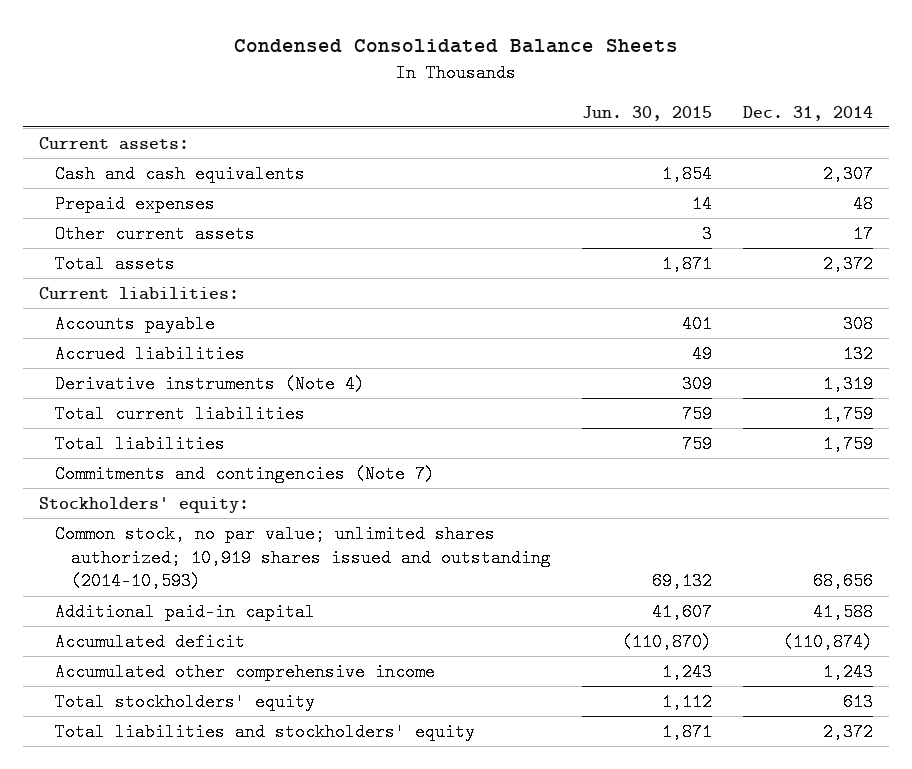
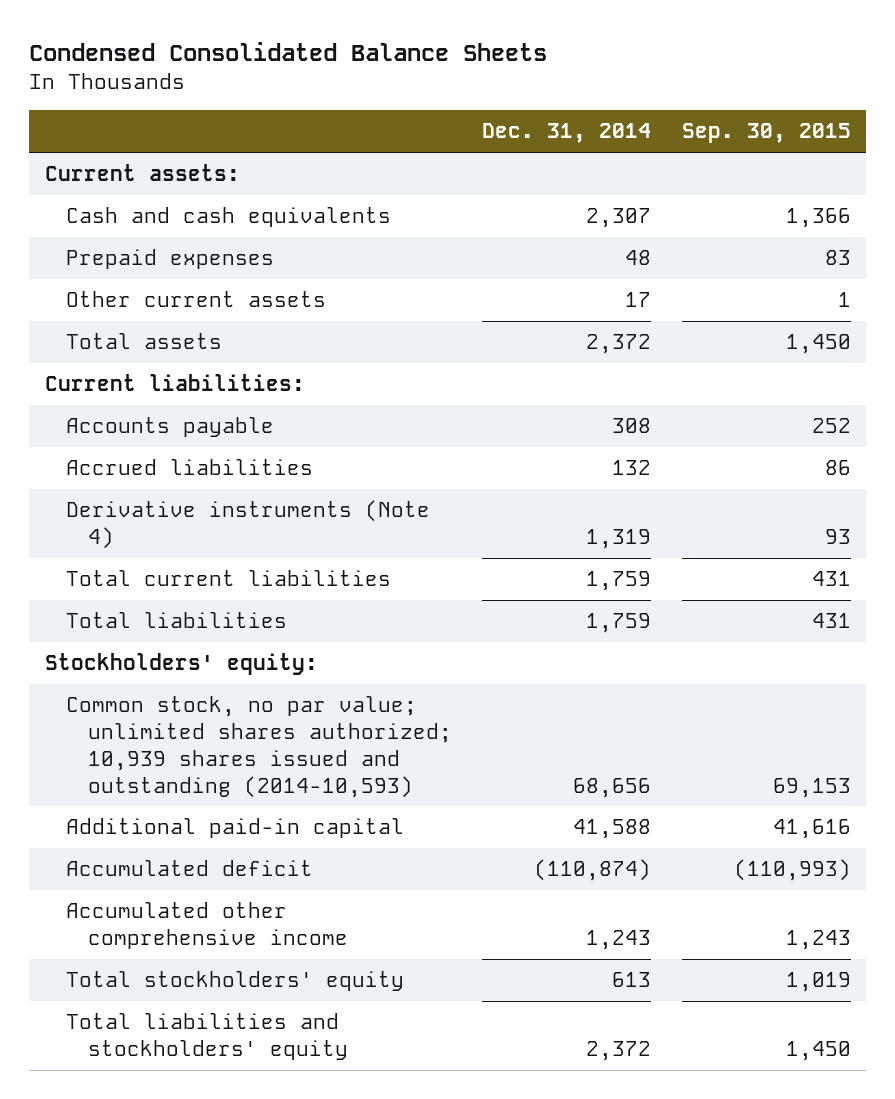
[581,105,712,121] Jun. 30, 2015 -> none
none -> [681,123,851,144] Sep. 30, 2015
[54,464,435,483] Commitments and contingencies (Note 7) -> none
[54,524,551,591] Common stock, no par value; unlimited shares authorized; 10,919 shares issued and outstanding (2014-10,593) -> [66,696,452,798] Common stock, no par value; unlimited shares authorized; 10,939 shares issued and outstanding (2014-10,593)

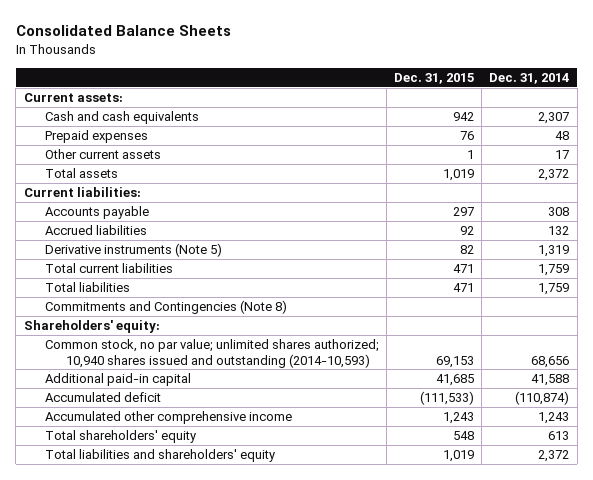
[29,42,548,62] Condensed Consolidated Balance Sheets -> [15,25,231,37] Consolidated Balance Sheets
[681,123,851,144] Sep. 30, 2015 -> none
none -> [394,72,475,84] Dec. 31, 2015
[66,500,431,550] Derivative instruments (Note 4) -> [44,243,222,258] Derivative instruments (Note 5)
none -> [44,300,287,315] Commitments and Contingencies (Note 8)
[44,653,318,676] Stockholders' equity: -> [23,320,160,334] Shareholders' equity:
[66,696,452,798] Common stock, no par value; unlimited shares authorized; 10,939 shares issued and outstanding (2014-10,593) -> [44,339,379,368] Common stock, no par value; unlimited shares authorized; 10,940 shares issued and outstanding (2014-10,593)
[66,971,405,992] Total stockholders' equity -> [44,430,196,444] Total shareholders' equity
[66,1013,348,1061] Total liabilities and stockholders' equity -> [44,449,275,463] Total liabilities and shareholders' equity

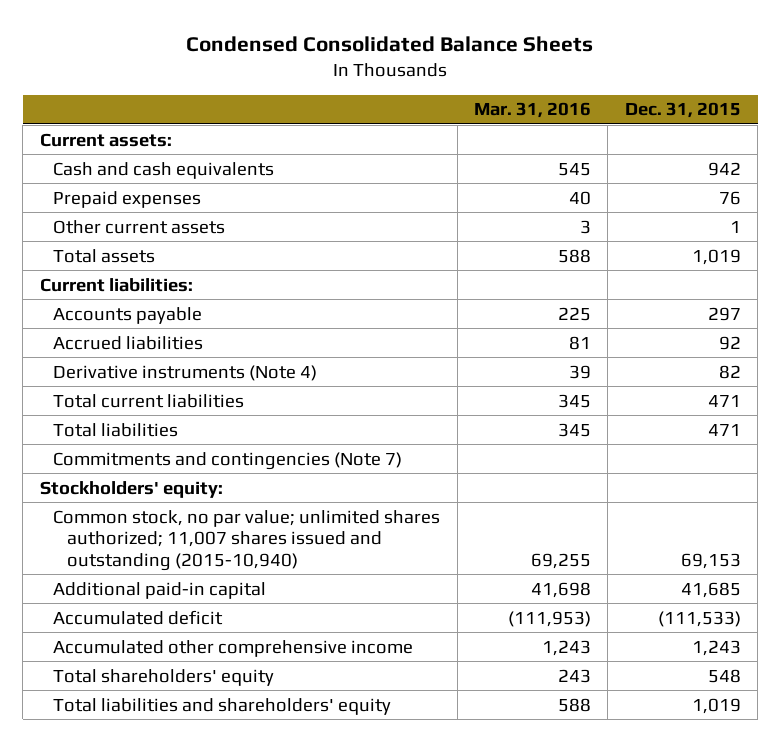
[15,25,231,37] Consolidated Balance Sheets -> [186,36,594,53] Condensed Consolidated Balance Sheets
[489,72,570,84] Dec. 31, 2014 -> none
none -> [474,102,592,119] Mar. 31, 2016
[44,243,222,258] Derivative instruments (Note 5) -> [53,364,318,381] Derivative instruments (Note 4)
[44,300,287,315] Commitments and Contingencies (Note 8) -> [53,451,403,470] Commitments and contingencies (Note 7)
[23,320,160,334] Shareholders' equity: -> [39,480,223,498] Stockholders' equity:
[44,339,379,368] Common stock, no par value; unlimited shares authorized; 10,940 shares issued and outstanding (2014-10,593) -> [53,509,441,571] Common stock, no par value; unlimited shares authorized; 11,007 shares issued and outstanding (2015-10,940)

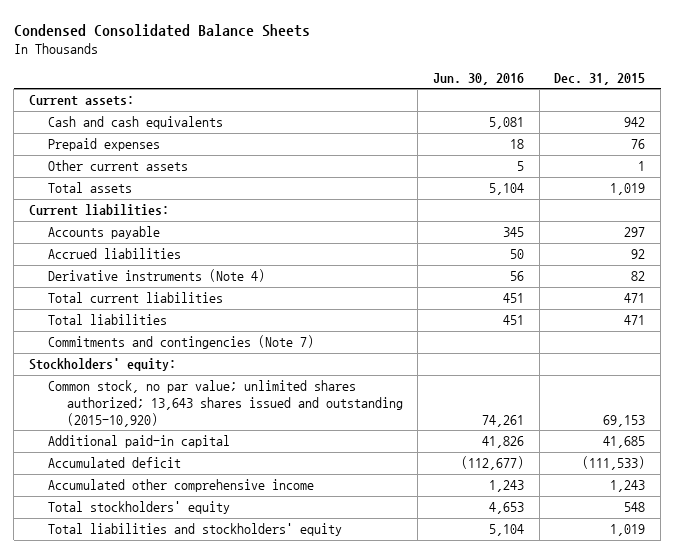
[474,102,592,119] Mar. 31, 2016 -> none
none -> [432,72,524,85] Jun. 30, 2016
[53,509,441,571] Common stock, no par value; unlimited shares authorized; 11,007 shares issued and outstanding (2015-10,940) -> [47,380,403,427] Common stock, no par value; unlimited shares authorized; 13,643 shares issued and outstanding (2015-10,920)
[53,668,275,686] Total shareholders' equity -> [47,501,230,515] Total stockholders' equity
[53,697,392,715] Total liabilities and shareholders' equity -> [47,523,342,537] Total liabilities and stockholders' equity

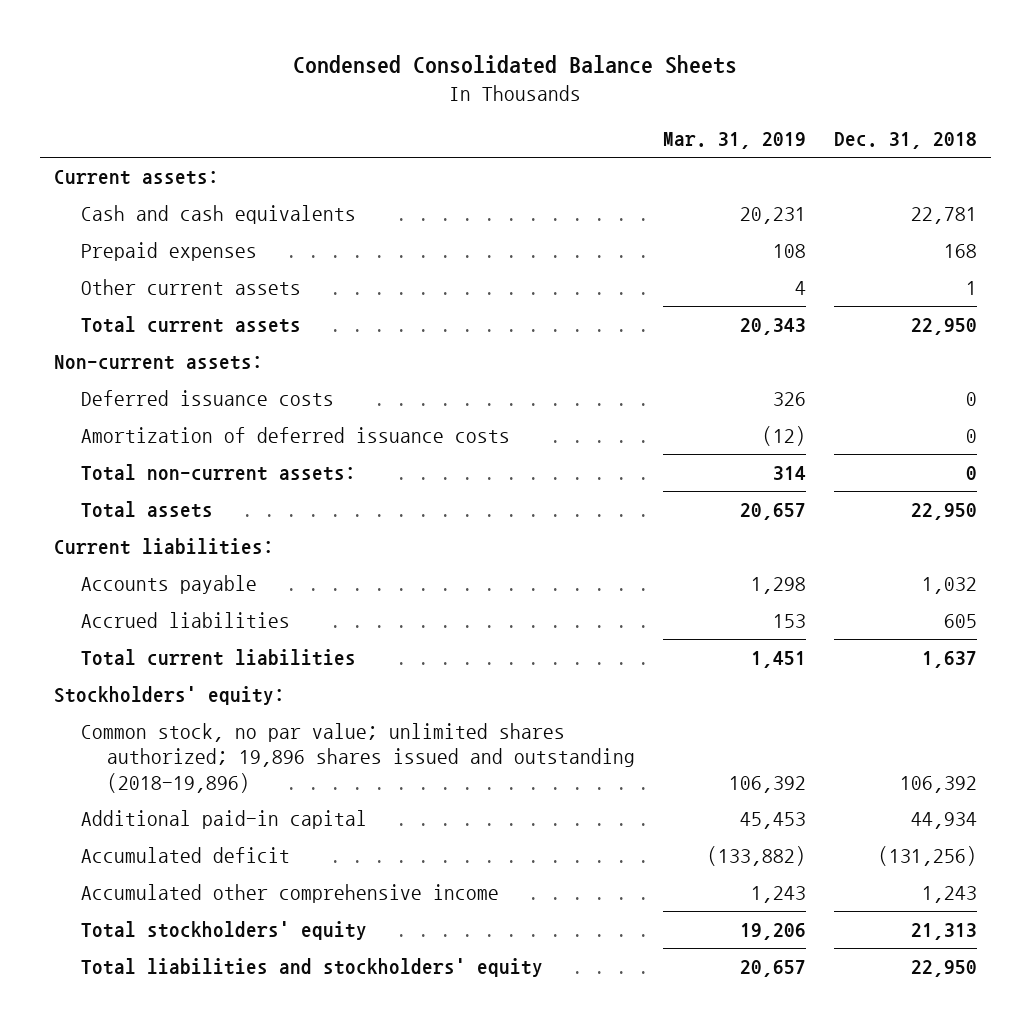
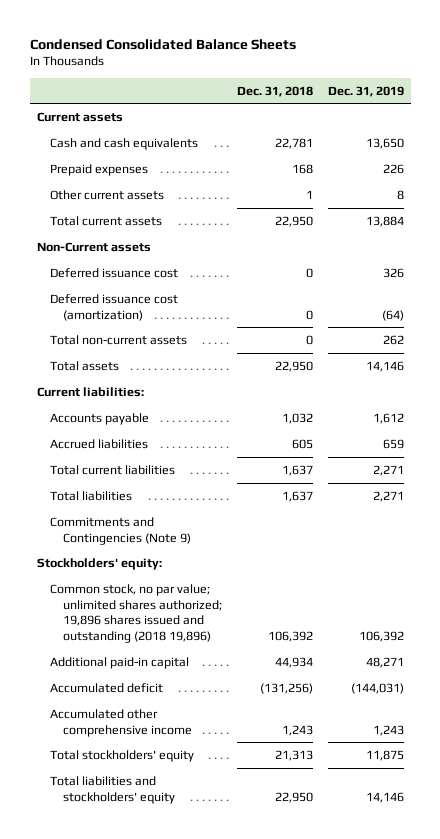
[662,132,806,150] Mar. 31, 2019 -> none
none -> [327,85,404,97] Dec. 31, 2019
[53,169,219,185] Current assets: -> [36,111,123,122] Current assets
[53,354,263,370] Non-current assets: -> [36,241,151,252] Non-Current assets
[80,389,334,406] Deferred issuance costs -> [49,267,178,278] Deferred issuance cost
[80,426,510,443] Amortization of deferred issuance costs -> [49,293,178,321] Deferred issuance cost (amortization)
[80,463,356,481] Total non-current assets: -> [49,334,187,345] Total non-current assets
none -> [49,490,132,501] Total liabilities
none -> [49,516,191,545] Commitments and Contingencies (Note 9)
[80,722,636,793] Common stock, no par value; unlimited shares authorized; 19,896 shares issued and outstanding (2018-19,896) -> [49,583,222,644] Common stock, no par value; unlimited shares authorized; 19,896 shares issued and outstanding (2018 19,896)

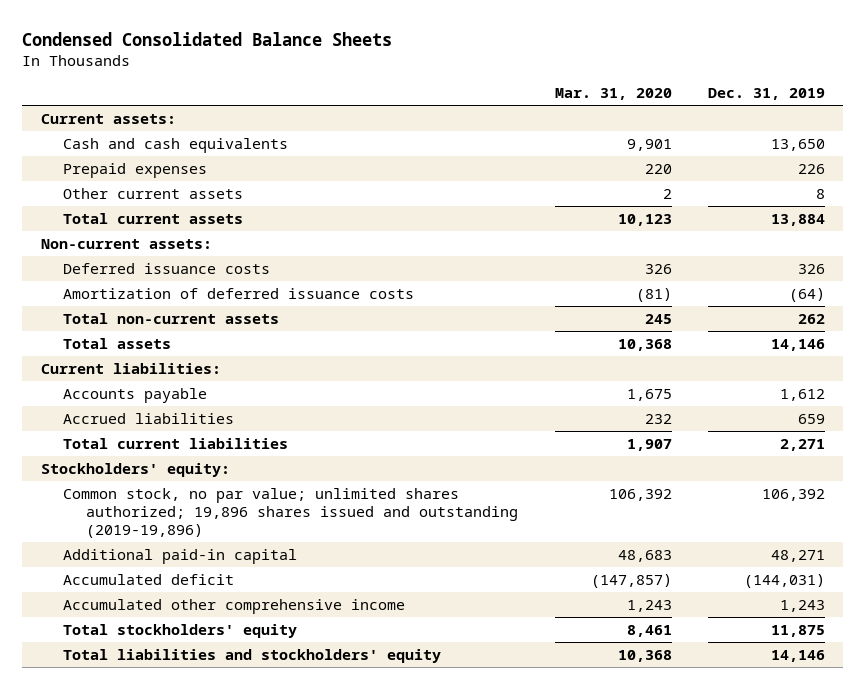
[236,85,313,97] Dec. 31, 2018 -> none
none -> [554,88,672,101] Mar. 31, 2020
[36,111,123,122] Current assets -> [40,113,176,124] Current assets:
[36,241,151,252] Non-Current assets -> [40,238,212,249] Non-current assets:
[49,267,178,278] Deferred issuance cost -> [63,262,271,274] Deferred issuance costs
[49,293,178,321] Deferred issuance cost (amortization) -> [63,287,415,299] Amortization of deferred issuance costs
[49,490,132,501] Total liabilities -> none
[49,516,191,545] Commitments and Contingencies (Note 9) -> none
[49,583,222,644] Common stock, no par value; unlimited shares authorized; 19,896 shares issued and outstanding (2018 19,896) -> [63,487,519,539] Common stock, no par value; unlimited shares authorized; 19,896 shares issued and outstanding (2019-19,896)

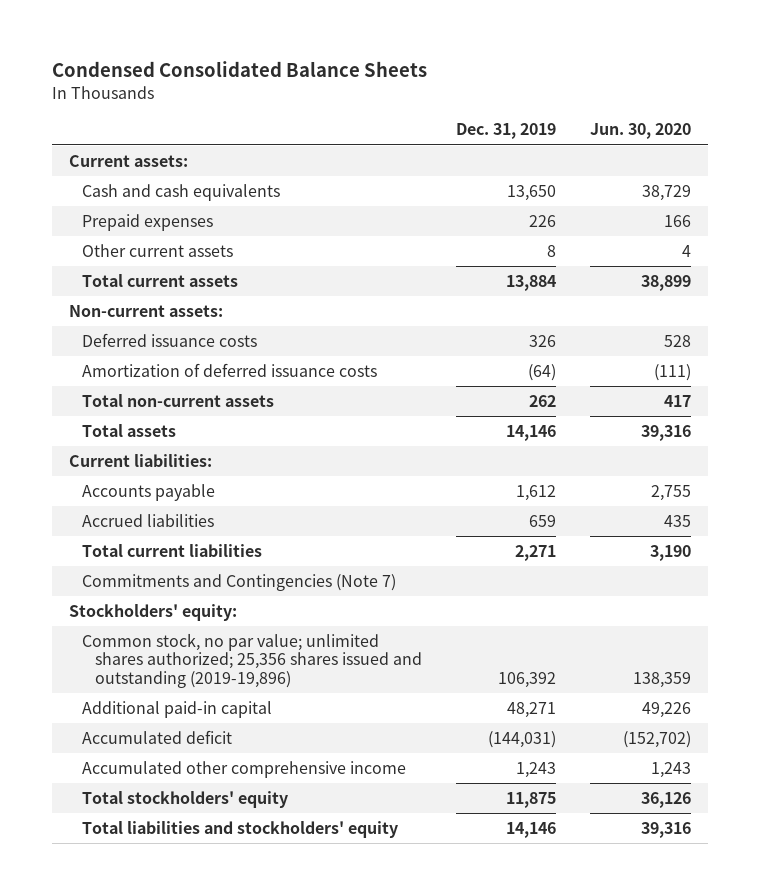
[554,88,672,101] Mar. 31, 2020 -> none
none -> [589,123,691,140] Jun. 30, 2020
none -> [82,573,397,591] Commitments and Contingencies (Note 7)
[63,487,519,539] Common stock, no par value; unlimited shares authorized; 19,896 shares issued and outstanding (2019-19,896) -> [82,632,423,689] Common stock, no par value; unlimited shares authorized; 25,356 shares issued and outstanding (2019-19,896)

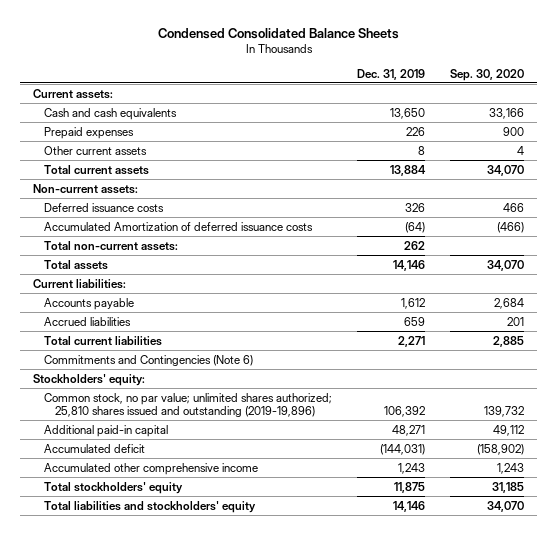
[589,123,691,140] Jun. 30, 2020 -> none
none -> [450,68,525,81] Sep. 30, 2020
[82,362,378,377] Amortization of deferred issuance costs -> [43,221,313,231] Accumulated Amortization of deferred issuance costs
[82,393,275,407] Total non-current assets -> [43,240,178,251] Total non-current assets:
[82,573,397,591] Commitments and Contingencies (Note 7) -> [43,354,253,366] Commitments and Contingencies (Note 6)
[82,632,423,689] Common stock, no par value; unlimited shares authorized; 25,356 shares issued and outstanding (2019-19,896) -> [43,392,332,417] Common stock, no par value; unlimited shares authorized; 25,810 shares issued and outstanding (2019-19,896)

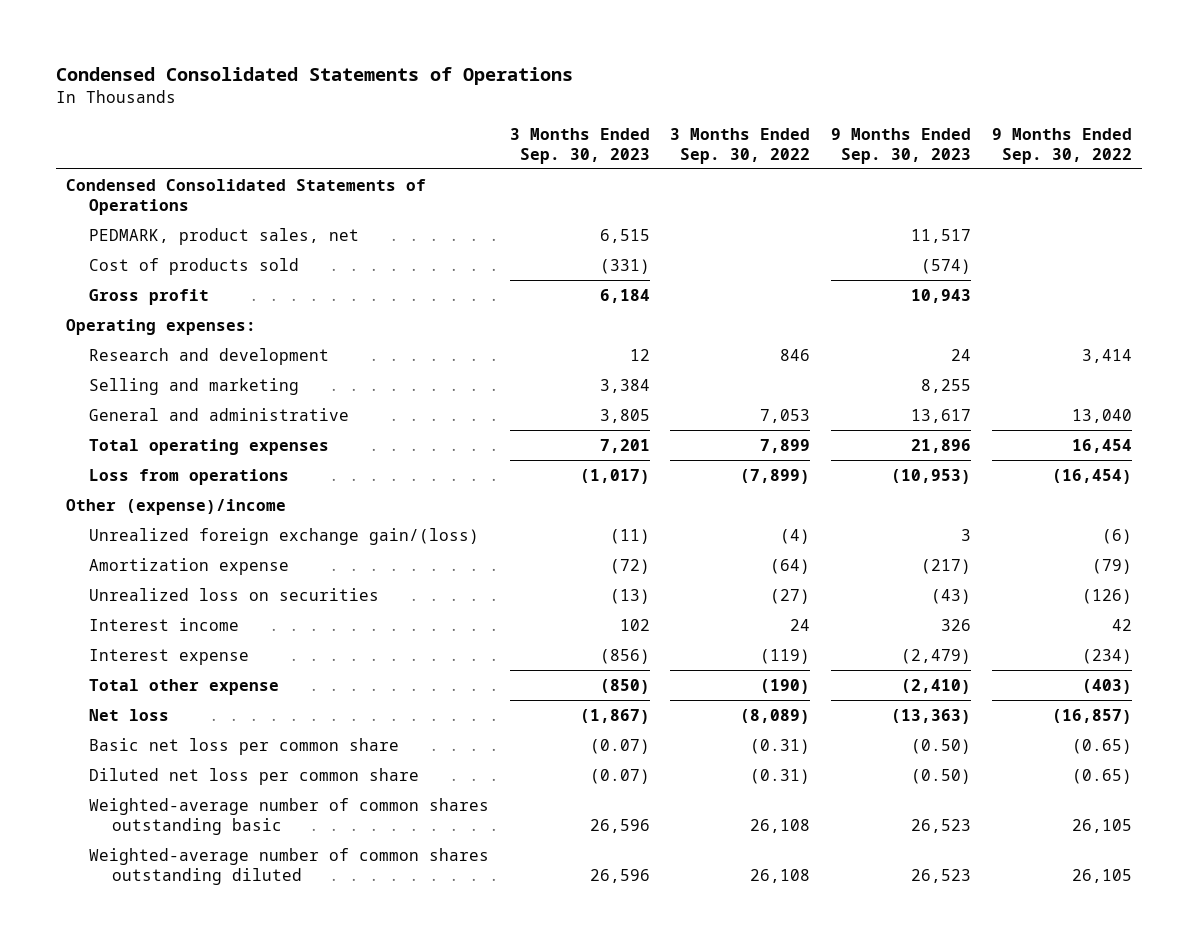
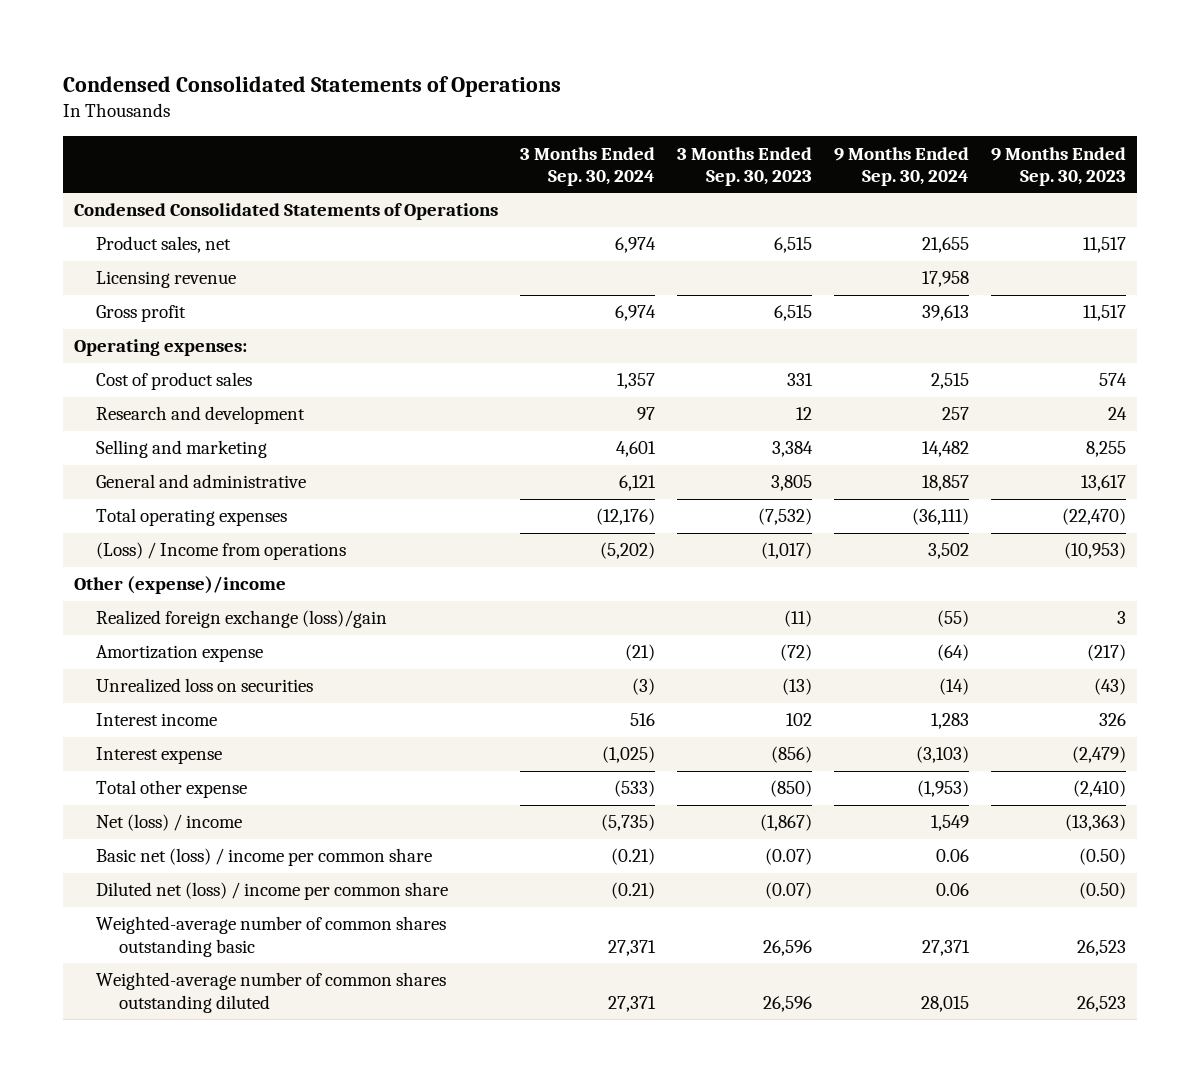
[670,127,811,164] 3 Months Ended Sep. 30, 2022 -> none
[991,127,1132,164] 9 Months Ended Sep. 30, 2022 -> none
none -> [519,146,655,186] 3 Months Ended Sep. 30, 2024
none -> [834,146,970,186] 9 Months Ended Sep. 30, 2024
[88,257,299,275] Cost of products sold -> none
[88,288,209,305] Gross profit -> none
none -> [96,236,232,254] Product sales, net
none -> [96,271,237,289] Licensing revenue
[88,227,359,245] PEDMARK, product sales, net -> [96,305,187,323] Gross profit
none -> [96,372,253,391] Cost of product sales
[599,438,650,453] 7,201 -> [758,508,813,526] (7,532)
[911,438,972,453] 21,896 -> [1062,508,1127,526] (22,470)
[88,468,289,485] Loss from operations -> [96,542,347,561] (Loss) / Income from operations
[88,527,479,545] Unrealized foreign exchange gain/(loss) -> [96,610,388,629] Realized foreign exchange (loss)/gain
[88,708,169,721] Net loss -> [96,814,243,832] Net (loss) / income
[88,737,399,755] Basic net loss per common share -> [96,848,433,867] Basic net (loss) / income per common share
[88,767,419,785] Diluted net loss per common share -> [96,882,449,901] Diluted net (loss) / income per common share

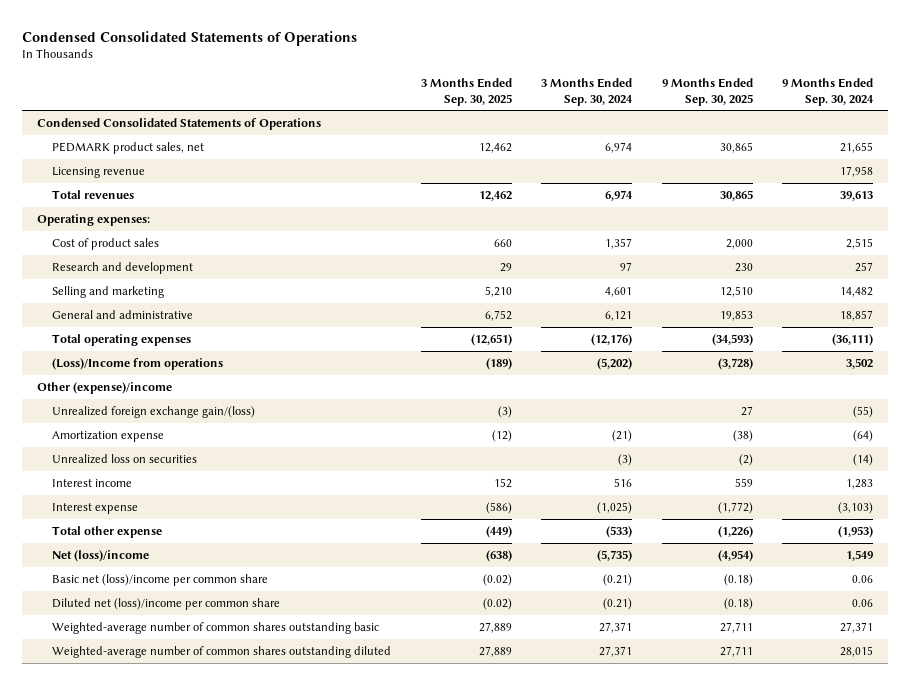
[677,146,813,186] 3 Months Ended Sep. 30, 2023 -> none
[991,146,1127,186] 9 Months Ended Sep. 30, 2023 -> none
none -> [420,77,512,106] 3 Months Ended Sep. 30, 2025
none -> [661,77,753,106] 9 Months Ended Sep. 30, 2025
[96,236,232,254] Product sales, net -> [52,141,205,154] PEDMARK product sales, net
[96,305,187,323] Gross profit -> [52,189,135,199] Total revenues
[96,542,347,561] (Loss) / Income from operations -> [52,357,224,370] (Loss)/Income from operations
[96,610,388,629] Realized foreign exchange (loss)/gain -> [52,405,256,418] Unrealized foreign exchange gain/(loss)
[96,814,243,832] Net (loss) / income -> [52,549,150,562] Net (loss)/income
[96,848,433,867] Basic net (loss) / income per common share -> [52,573,269,586] Basic net (loss)/income per common share
[96,882,449,901] Diluted net (loss) / income per common share -> [52,597,281,610] Diluted net (loss)/income per common share

